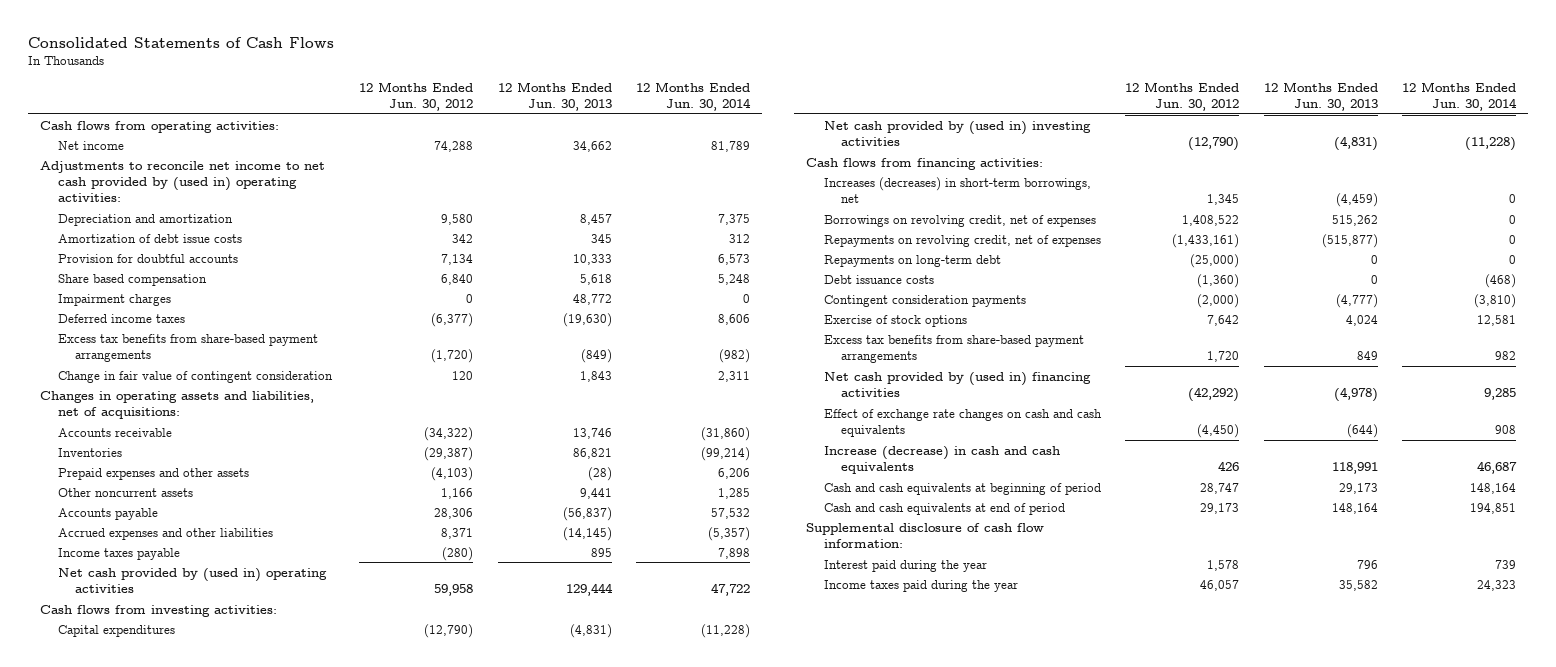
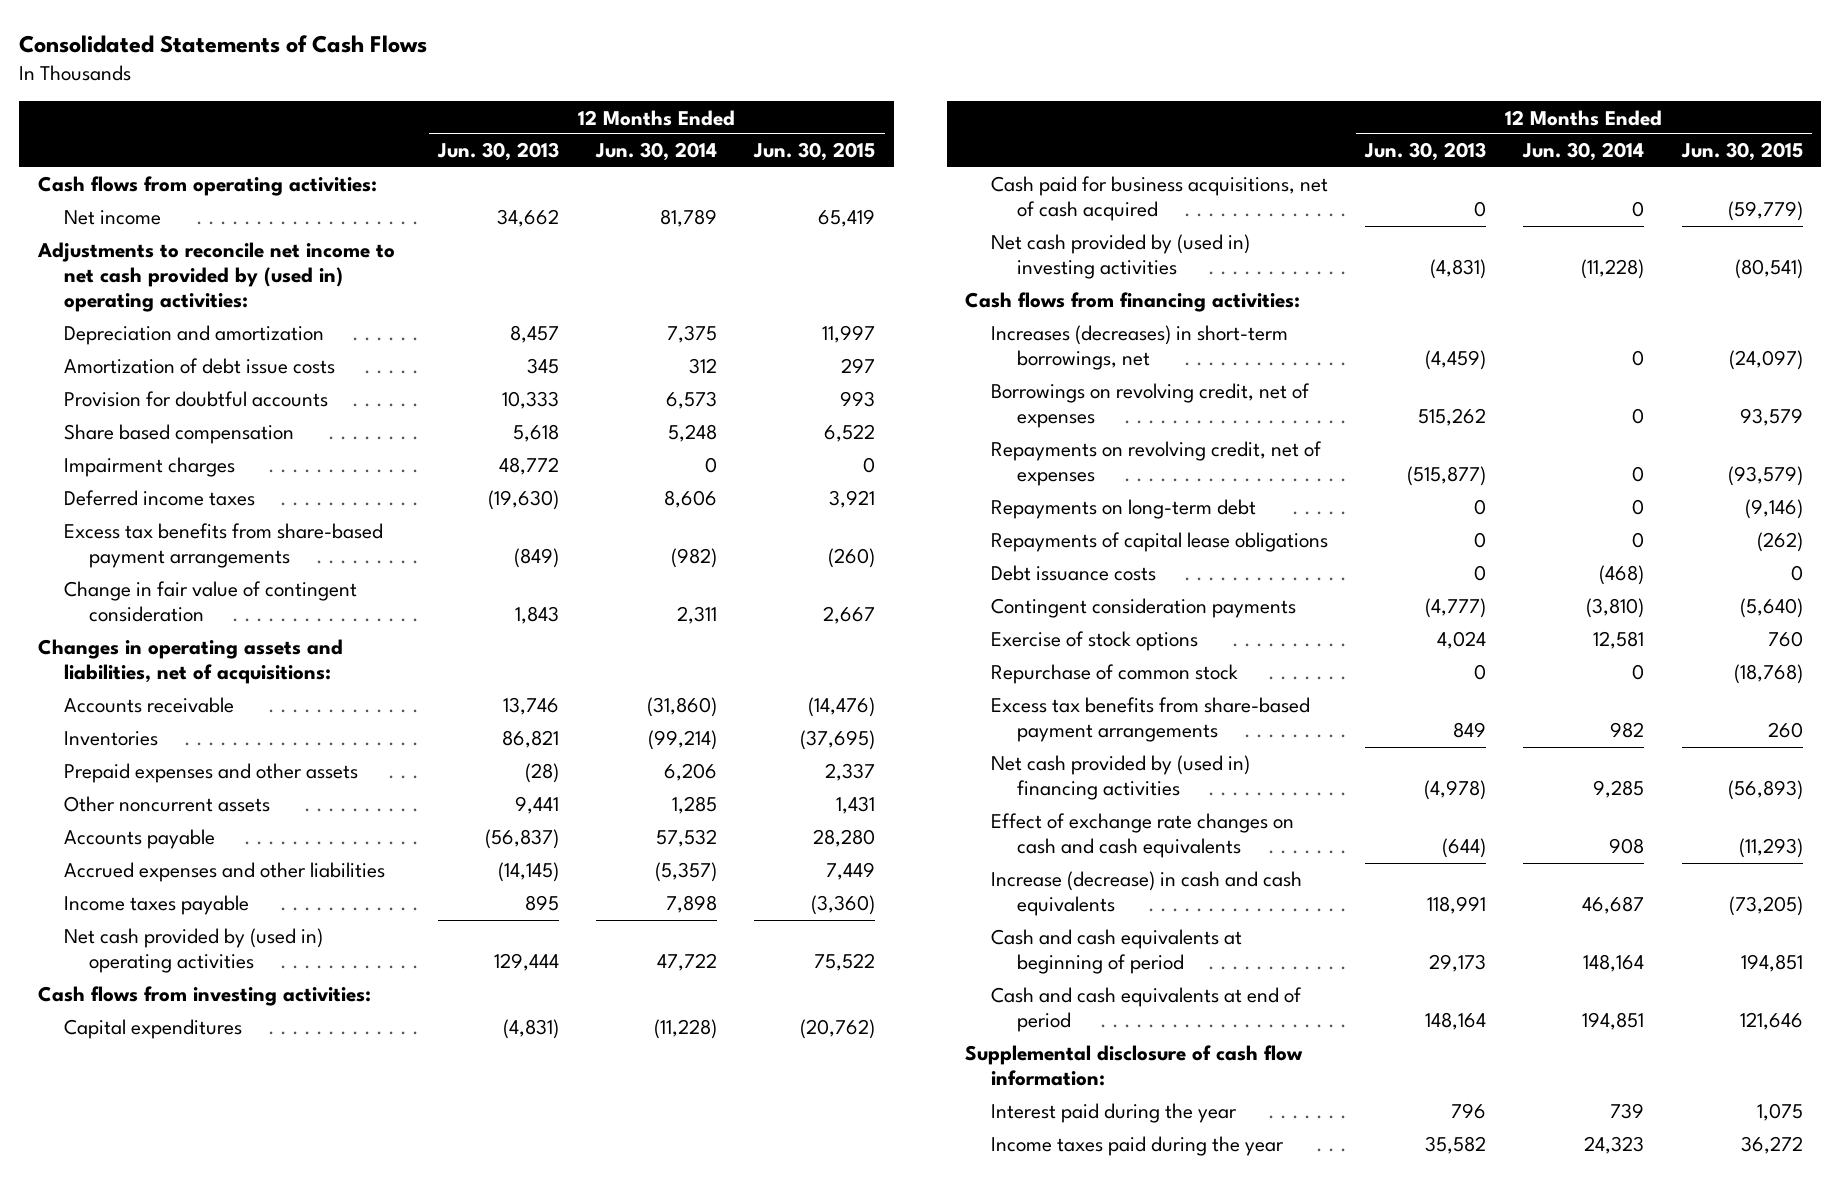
[359,81,474,112] 12 Months Ended Jun. 30, 2012 -> none
none -> [753,142,876,162] Jun. 30, 2015
none -> [990,176,1328,222] Cash paid for business acquisitions, net of cash acquired
none -> [990,532,1328,553] Repayments of capital lease obligations
none -> [990,664,1238,685] Repurchase of common stock

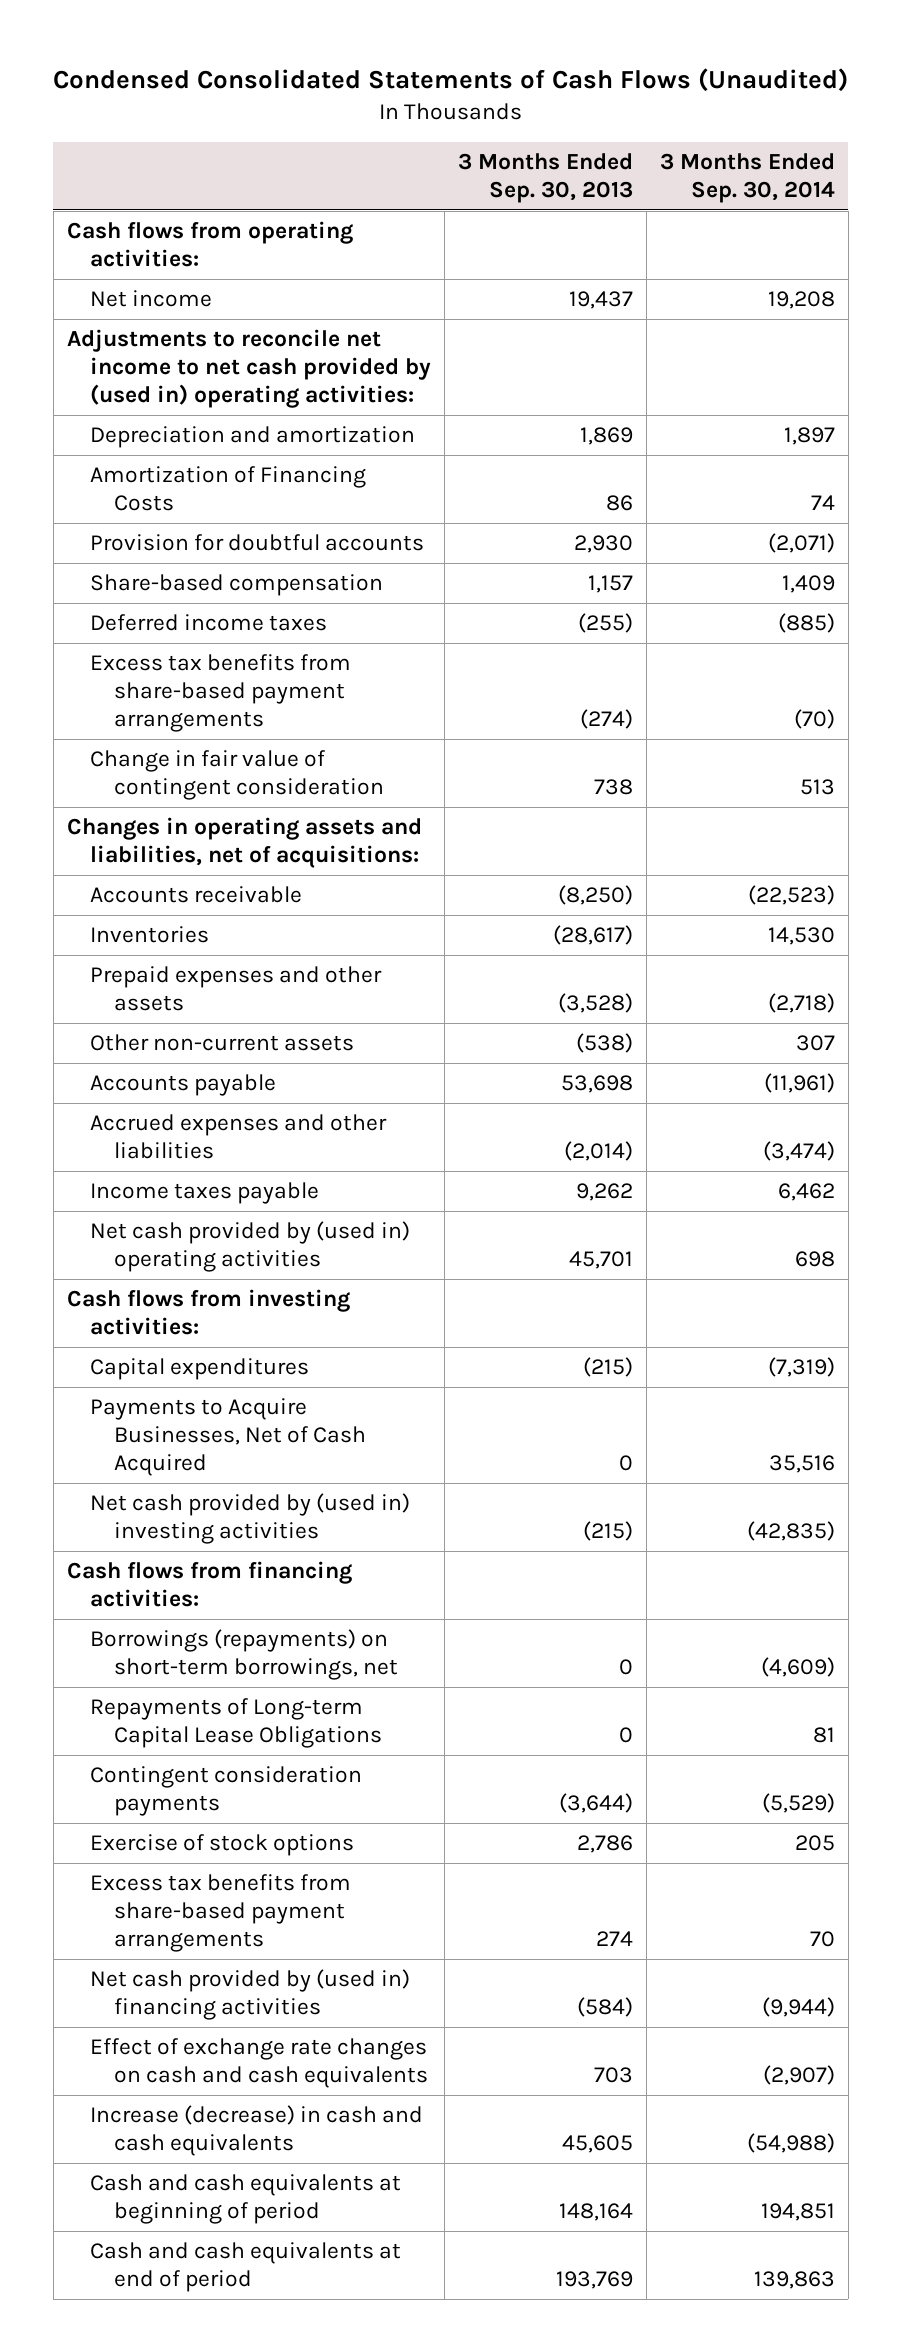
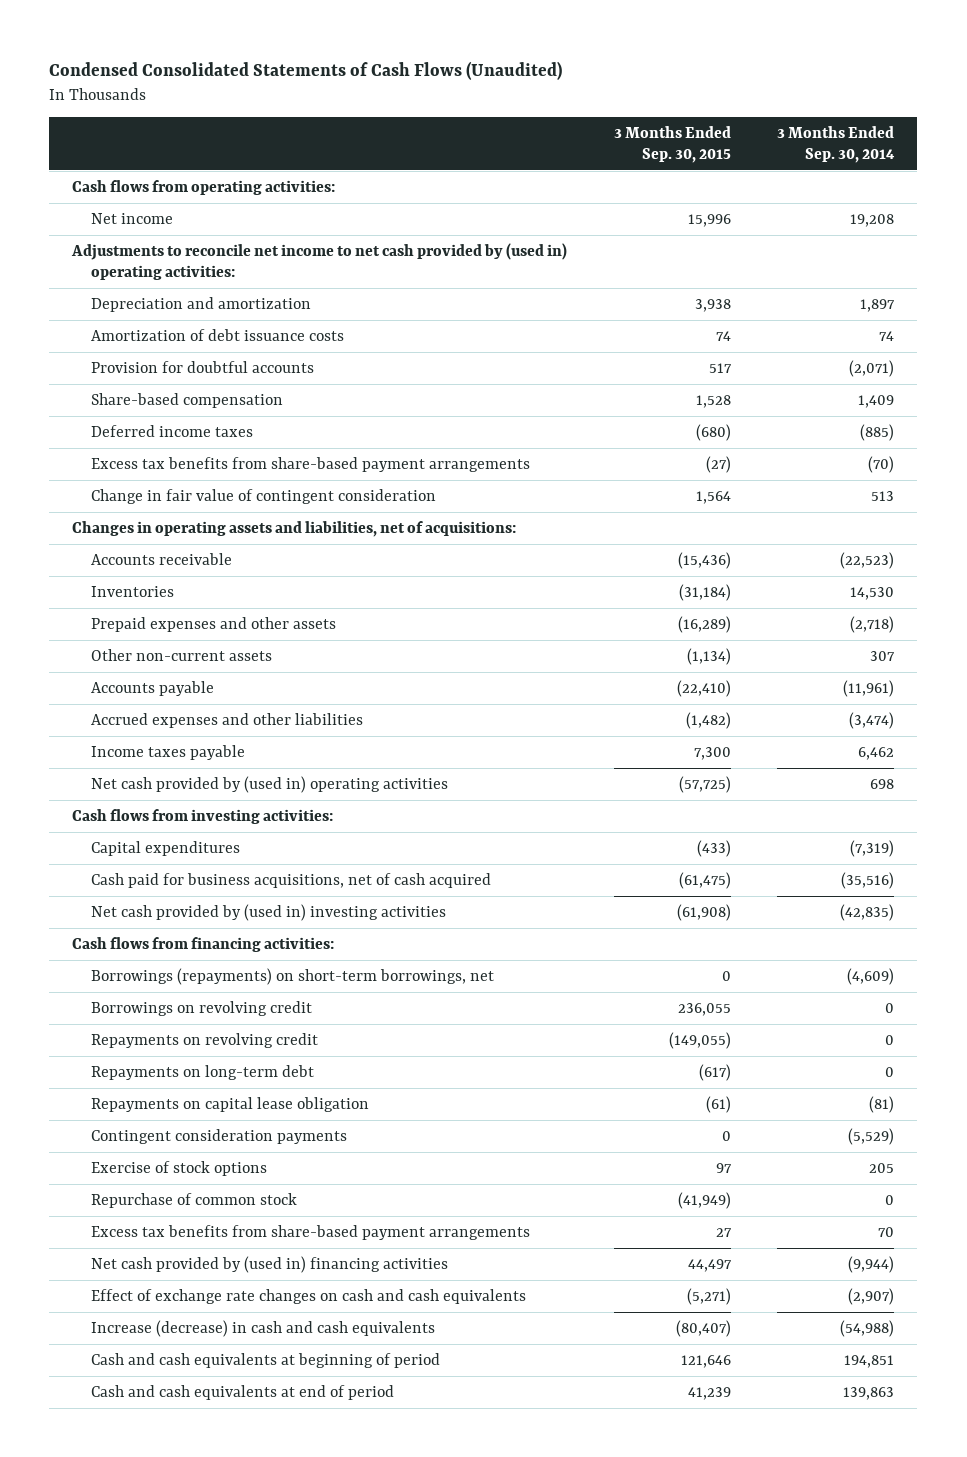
[458,153,634,203] 3 Months Ended Sep. 30, 2013 -> none
none -> [613,126,731,163] 3 Months Ended Sep. 30, 2015
[90,466,367,511] Amortization of Financing Costs -> [90,329,344,342] Amortization of debt issuance costs
[90,1398,366,1476] Payments to Acquire Businesses, Net of Cash Acquired -> [90,873,491,889] Cash paid for business acquisitions, net of cash acquired
[768,1454,835,1473] 35,516 -> [841,872,895,890] (35,516)
none -> [90,1001,312,1017] Borrowings on revolving credit
none -> [90,1033,318,1049] Repayments on revolving credit
none -> [90,1065,314,1081] Repayments on long-term debt
[90,1698,382,1748] Repayments of Long-term Capital Lease Obligations -> [90,1097,369,1113] Repayments on capital lease obligation
[812,1726,835,1743] 81 -> [869,1096,895,1114] (81)
none -> [90,1193,297,1209] Repurchase of common stock

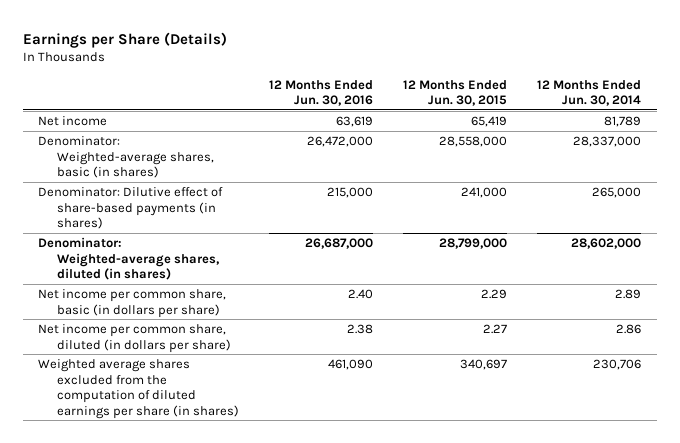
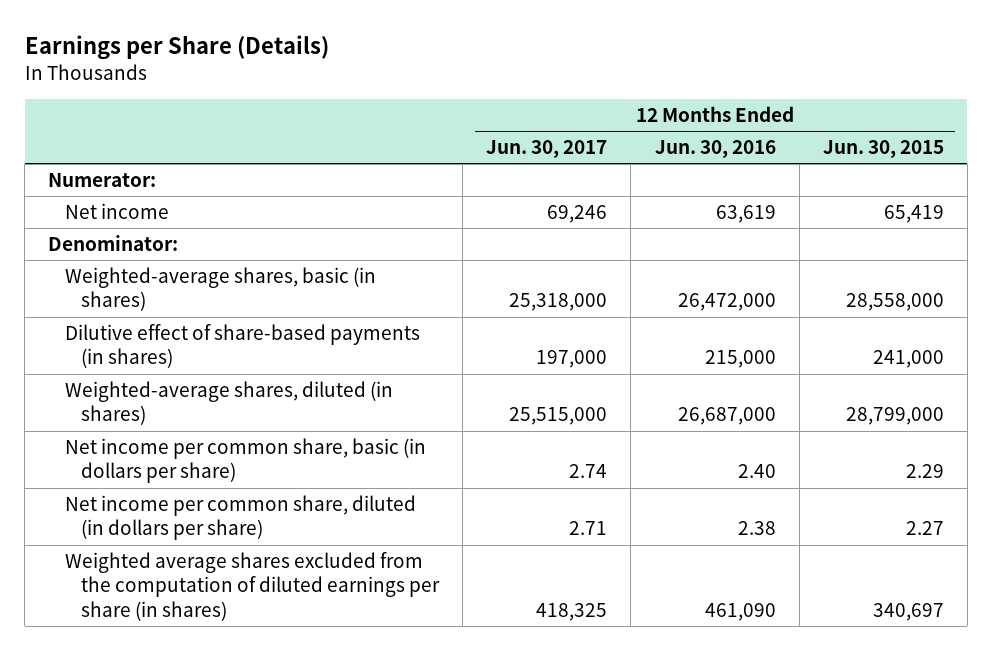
[537,79,642,107] 12 Months Ended Jun. 30, 2014 -> none
none -> [486,140,608,159] Jun. 30, 2017
none -> [48,173,157,188] Numerator:
none -> [48,235,179,252] Denominator:
[38,136,214,179] Denominator: Weighted-average shares, basic (in shares) -> [64,267,376,312] Weighted-average shares, basic (in shares)
[38,187,224,230] Denominator: Dilutive effect of share-based payments (in shares) -> [64,324,420,369] Dilutive effect of share-based payments (in shares)
[38,237,219,281] Denominator: Weighted-average shares, diluted (in shares) -> [64,381,393,426] Weighted-average shares, diluted (in shares)

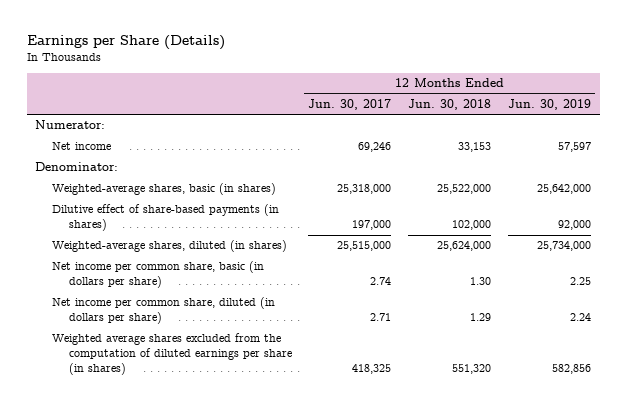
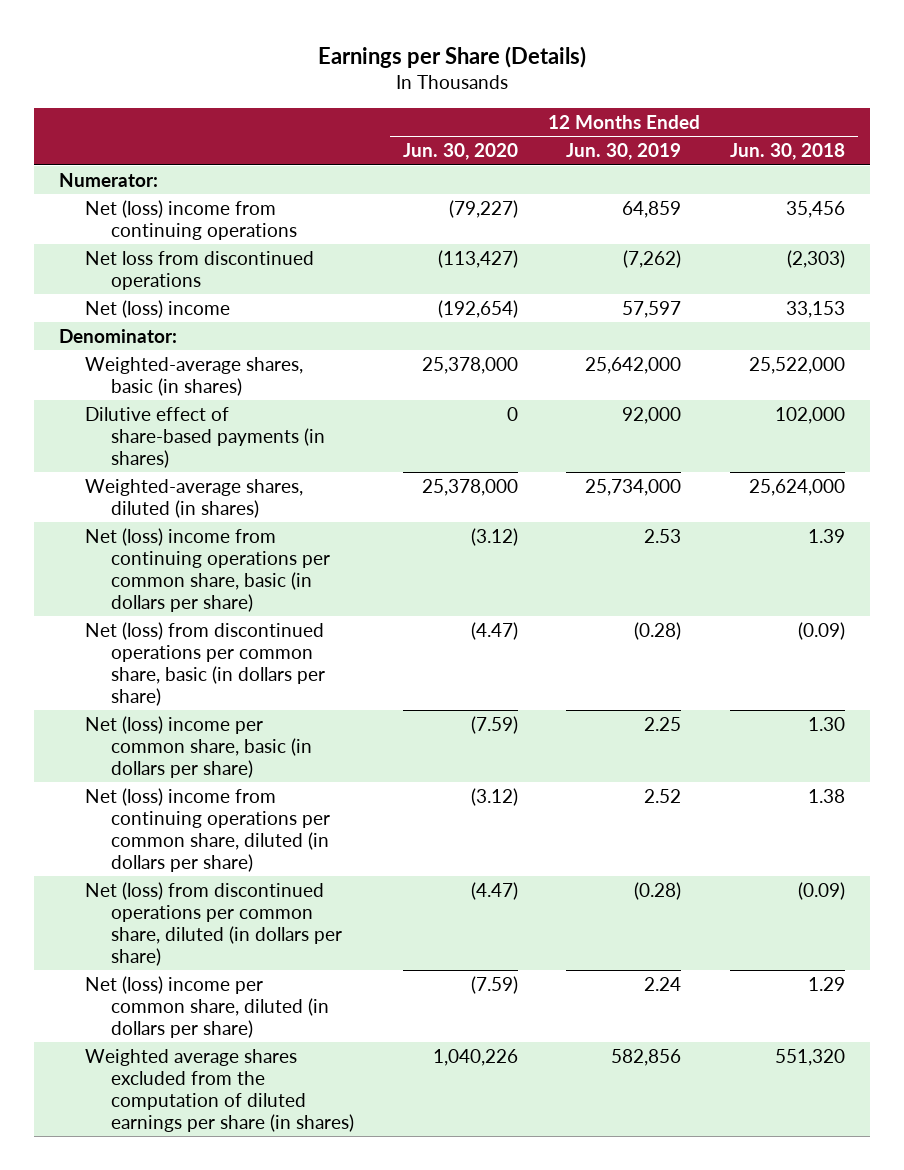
[308,98,392,110] Jun. 30, 2017 -> none
none -> [402,143,518,161] Jun. 30, 2020
none -> [84,199,297,240] Net (loss) income from continuing operations
none -> [84,250,314,290] Net loss from discontinued operations
[51,142,111,151] Net income -> [84,299,230,318] Net (loss) income
none -> [84,527,330,612] Net (loss) income from continuing operations per common share, basic (in dollars per share)
none -> [84,621,325,706] Net (loss) from discontinued operations per common share, basic (in dollars per share)
[51,261,264,289] Net income per common share, basic (in dollars per share) -> [84,715,312,778] Net (loss) income per common share, basic (in dollars per share)
none -> [84,787,330,872] Net (loss) income from continuing operations per common share, diluted (in dollars per share)
none -> [84,881,342,966] Net (loss) from discontinued operations per common share, diluted (in dollars per share)
[51,297,275,325] Net income per common share, diluted (in dollars per share) -> [84,975,329,1038] Net (loss) income per common share, diluted (in dollars per share)

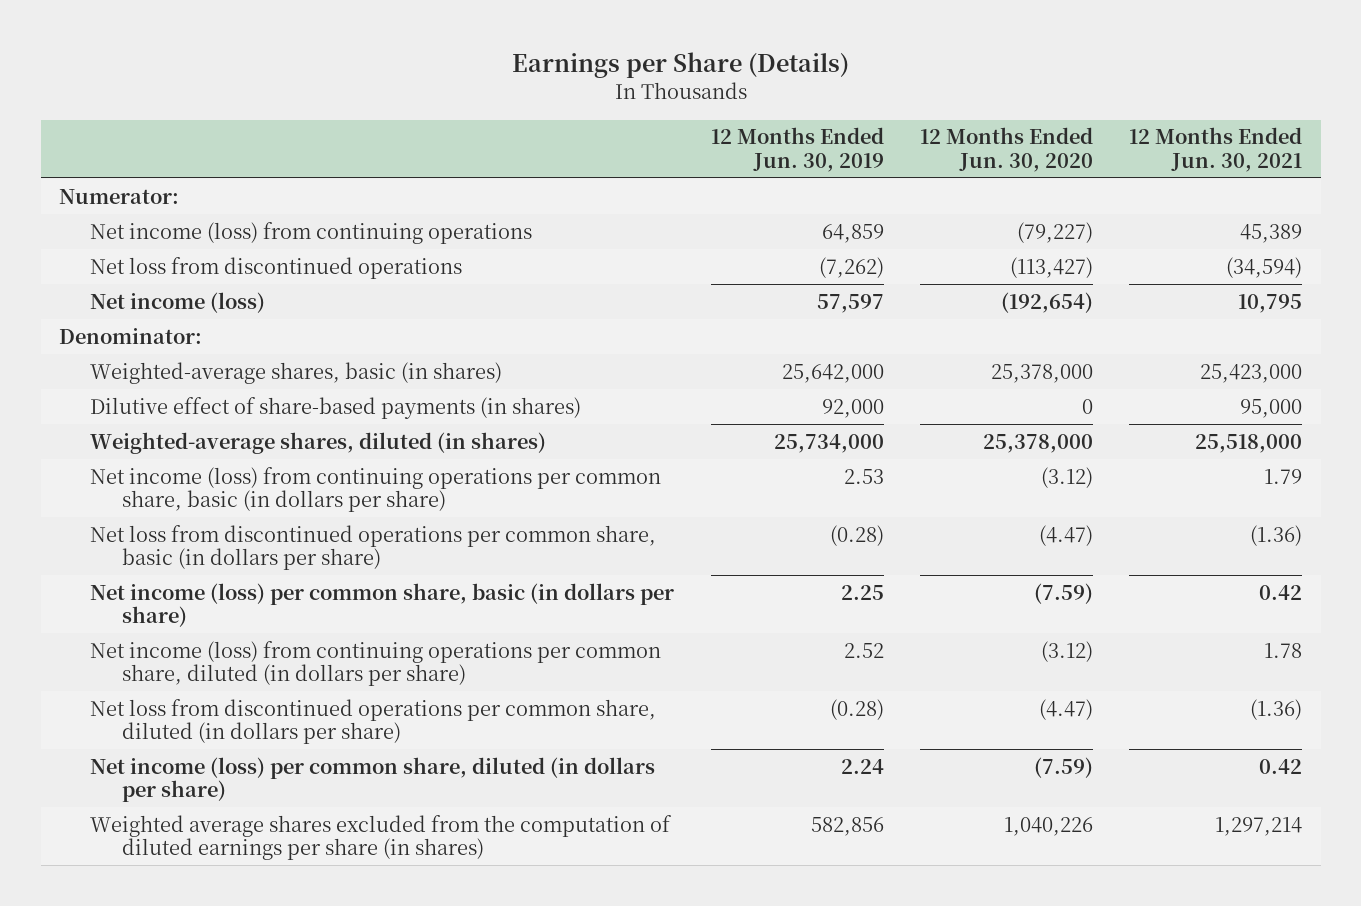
[730,143,846,161] Jun. 30, 2018 -> none
none -> [1129,127,1303,172] 12 Months Ended Jun. 30, 2021
[84,199,297,240] Net (loss) income from continuing operations -> [90,221,533,244] Net income (loss) from continuing operations
[84,299,230,318] Net (loss) income -> [90,291,266,313] Net income (loss)
[84,527,330,612] Net (loss) income from continuing operations per common share, basic (in dollars per share) -> [90,466,662,513] Net income (loss) from continuing operations per common share, basic (in dollars per share)
[84,621,325,706] Net (loss) from discontinued operations per common share, basic (in dollars per share) -> [90,524,657,571] Net loss from discontinued operations per common share, basic (in dollars per share)
[84,715,312,778] Net (loss) income per common share, basic (in dollars per share) -> [90,582,675,628] Net income (loss) per common share, basic (in dollars per share)
[84,787,330,872] Net (loss) income from continuing operations per common share, diluted (in dollars per share) -> [90,640,662,687] Net income (loss) from continuing operations per common share, diluted (in dollars per share)
[84,881,342,966] Net (loss) from discontinued operations per common share, diluted (in dollars per share) -> [90,698,657,745] Net loss from discontinued operations per common share, diluted (in dollars per share)
[84,975,329,1038] Net (loss) income per common share, diluted (in dollars per share) -> [90,756,656,803] Net income (loss) per common share, diluted (in dollars per share)

